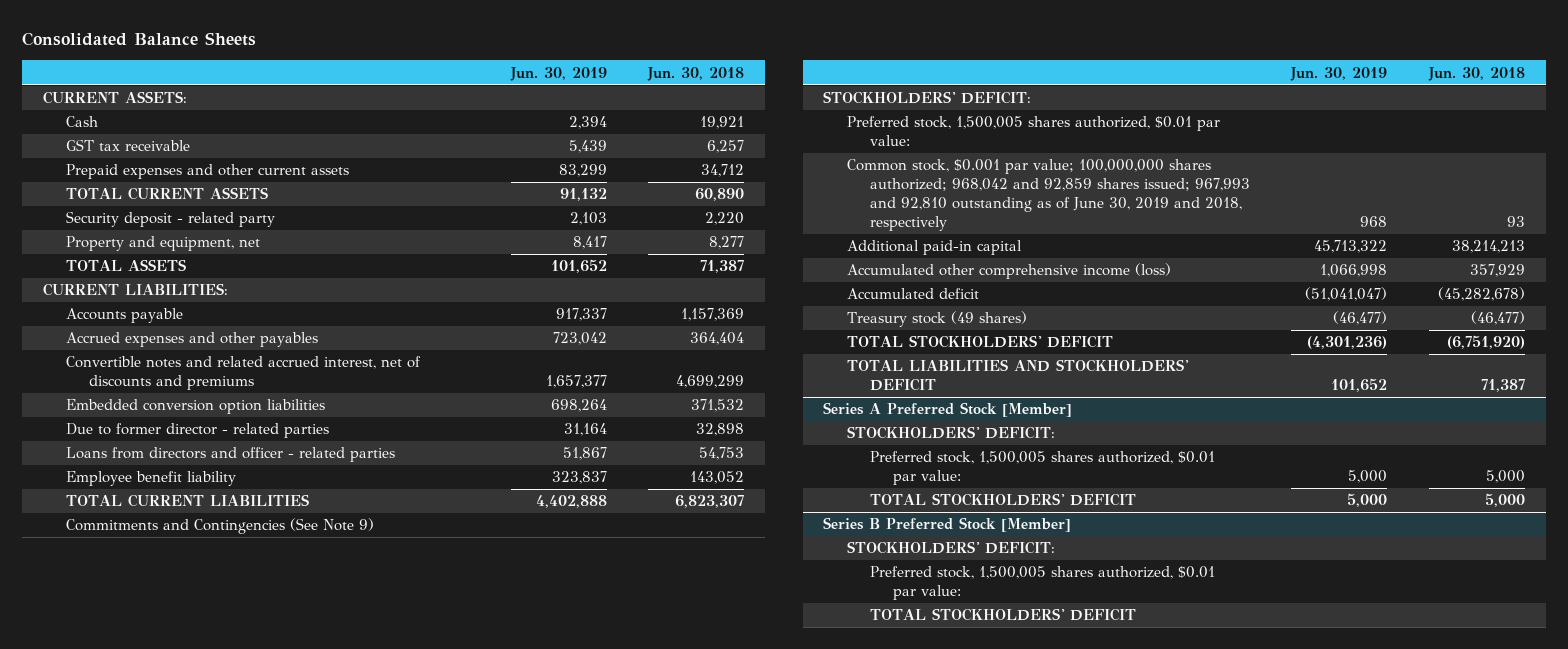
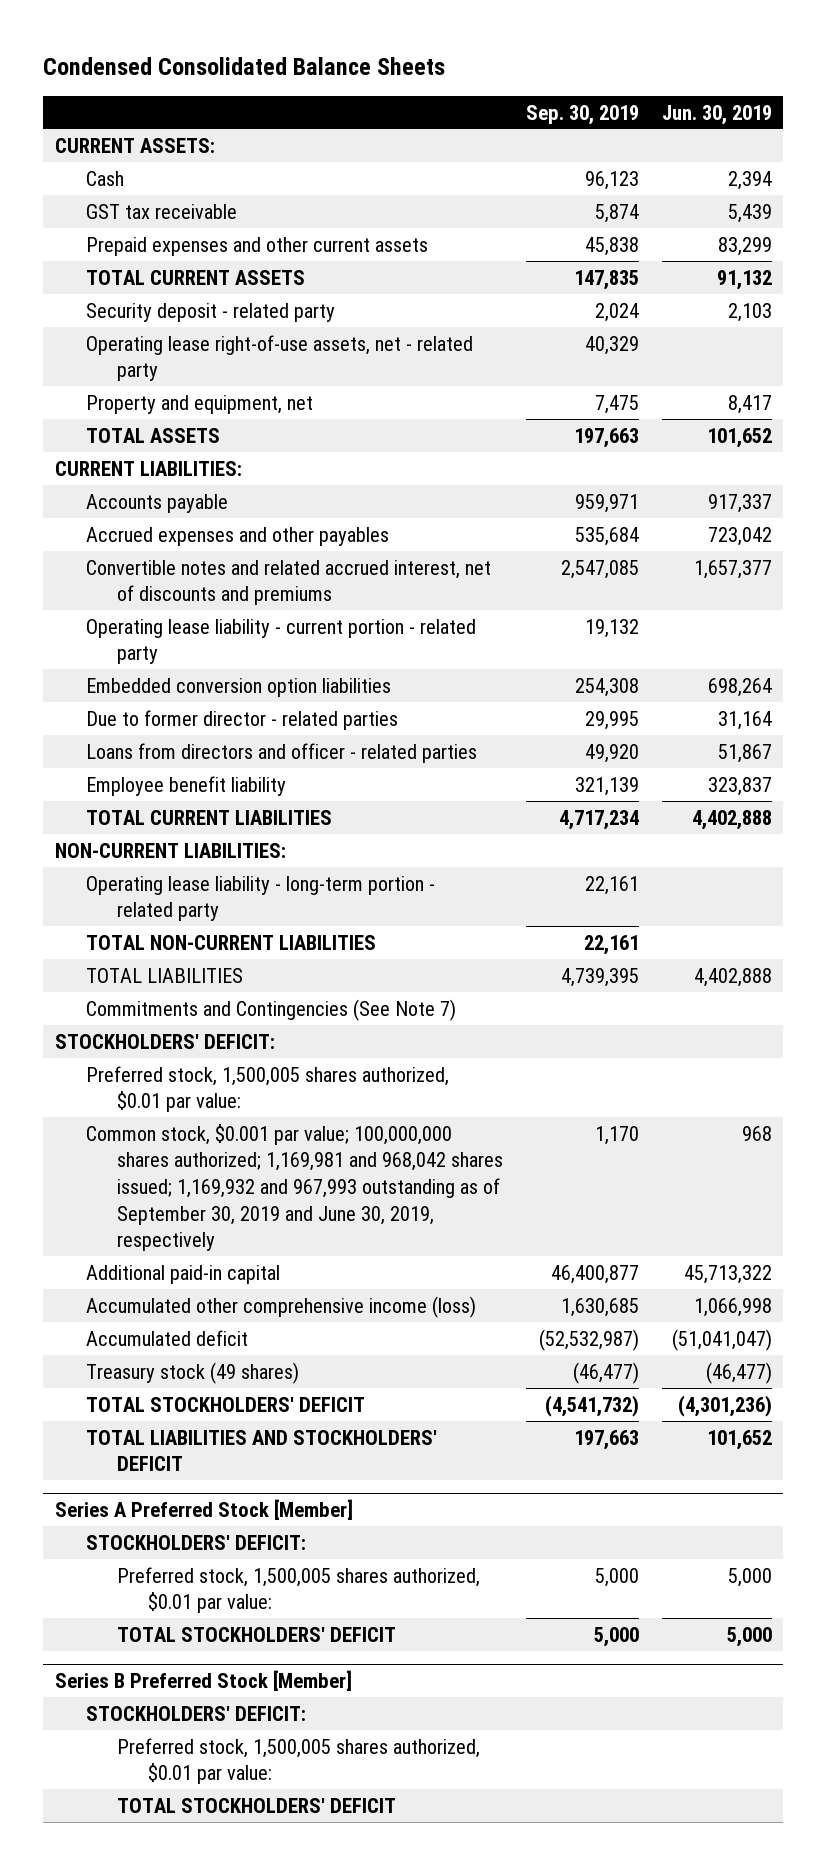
[22,32,257,47] Consolidated Balance Sheets -> [43,57,446,76] Condensed Consolidated Balance Sheets
[647,66,745,81] Jun. 30, 2018 -> none
none -> [525,104,639,125] Sep. 30, 2019
none -> [85,334,473,382] Operating lease right-of-use assets, net - related party
none -> [85,618,476,665] Operating lease liability - current portion - related party
none -> [54,842,286,858] NON-CURRENT LIABILITIES:
none -> [85,875,435,922] Operating lease liability - long-term portion - related party
none -> [85,934,376,950] TOTAL NON-CURRENT LIABILITIES
none -> [85,967,243,983] TOTAL LIABILITIES
[65,518,374,535] Commitments and Contingencies (See Note 9) -> [85,998,456,1021] Commitments and Contingencies (See Note 7)
[846,159,1250,231] Common stock, $0.001 par value; 100,000,000 shares authorized; 968,042 and 92,859 shares issued; 967,993 and 92,810 outstanding as of June 30, 2019 and 2018, respectively -> [85,1123,503,1252] Common stock, $0.001 par value; 100,000,000 shares authorized; 1,169,981 and 968,042 shares issued; 1,169,932 and 967,993 outstanding as of September 30, 2019 and June 30, 2019, respectively

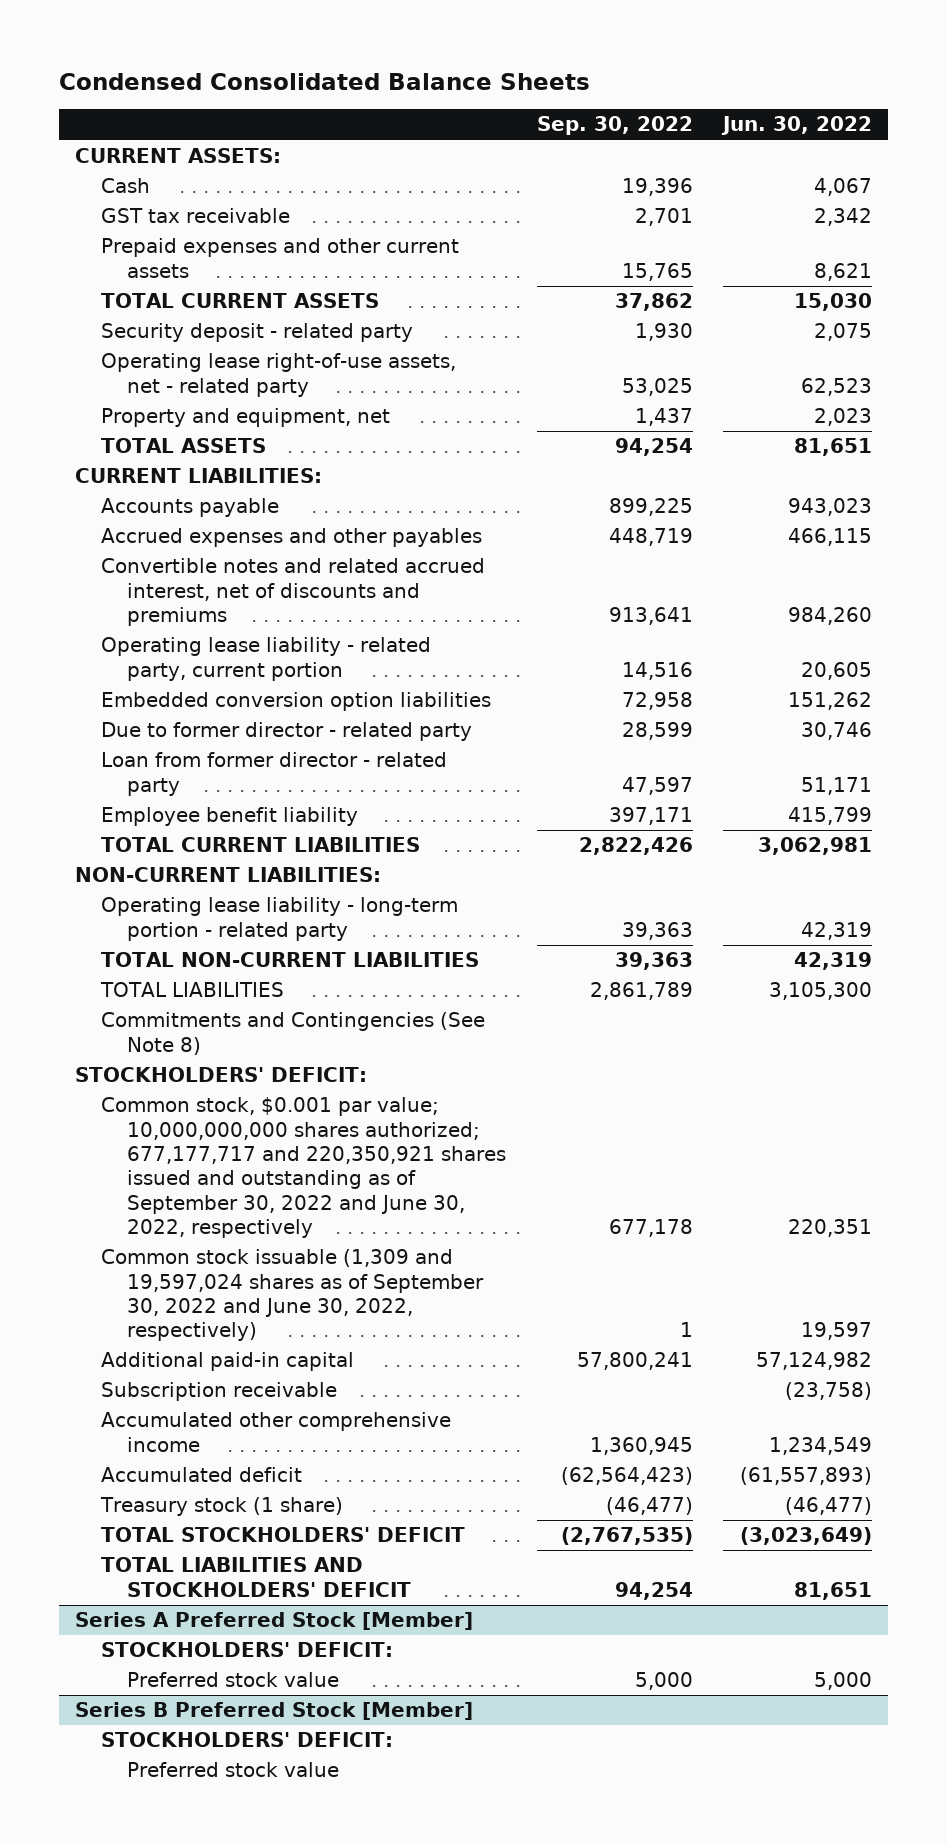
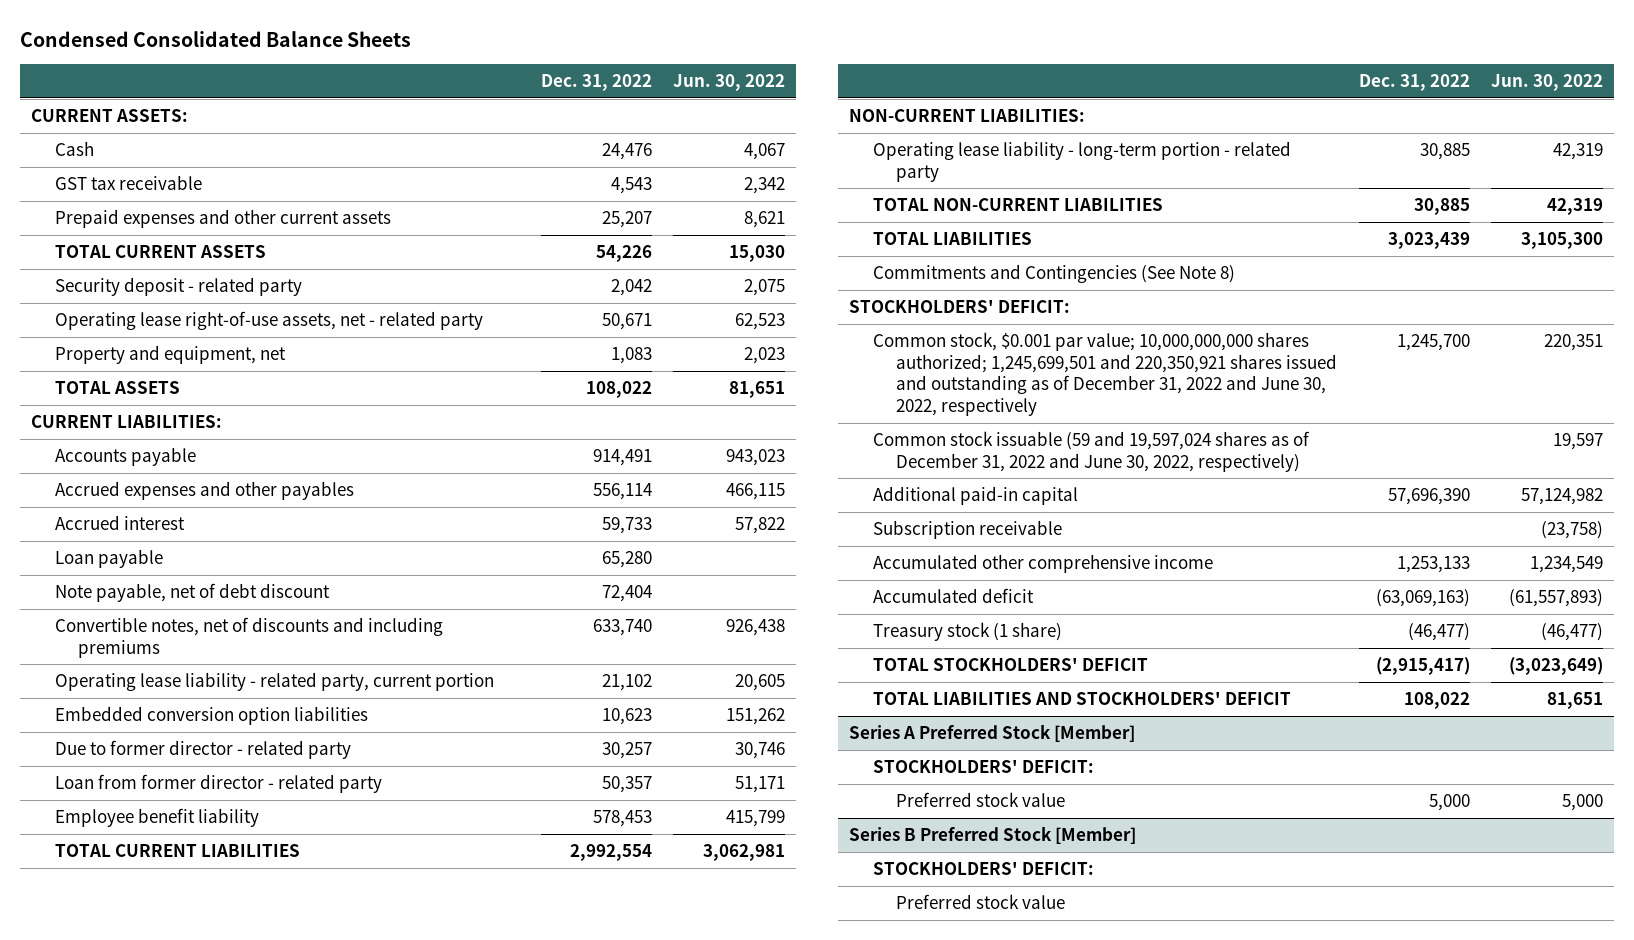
[536,116,693,136] Sep. 30, 2022 -> none
none -> [540,74,652,92] Dec. 31, 2022
none -> [54,515,185,531] Accrued interest
none -> [54,549,163,569] Loan payable
none -> [54,583,330,603] Note payable, net of debt discount
[100,558,485,626] Convertible notes and related accrued interest, net of discounts and premiums -> [54,617,443,658] Convertible notes, net of discounts and including premiums
[788,606,873,625] 984,260 -> [725,619,785,637] 926,438
[100,1097,507,1238] Common stock, $0.001 par value; 10,000,000,000 shares authorized; 677,177,717 and 220,350,921 shares issued and outstanding as of September 30, 2022 and June 30, 2022, respectively -> [872,332,1338,417] Common stock, $0.001 par value; 10,000,000,000 shares authorized; 1,245,699,501 and 220,350,921 shares issued and outstanding as of December 31, 2022 and June 30, 2022, respectively
[100,1249,485,1342] Common stock issuable (1,309 and 19,597,024 shares as of September 30, 2022 and June 30, 2022, respectively) -> [872,431,1310,472] Common stock issuable (59 and 19,597,024 shares as of December 31, 2022 and June 30, 2022, respectively)

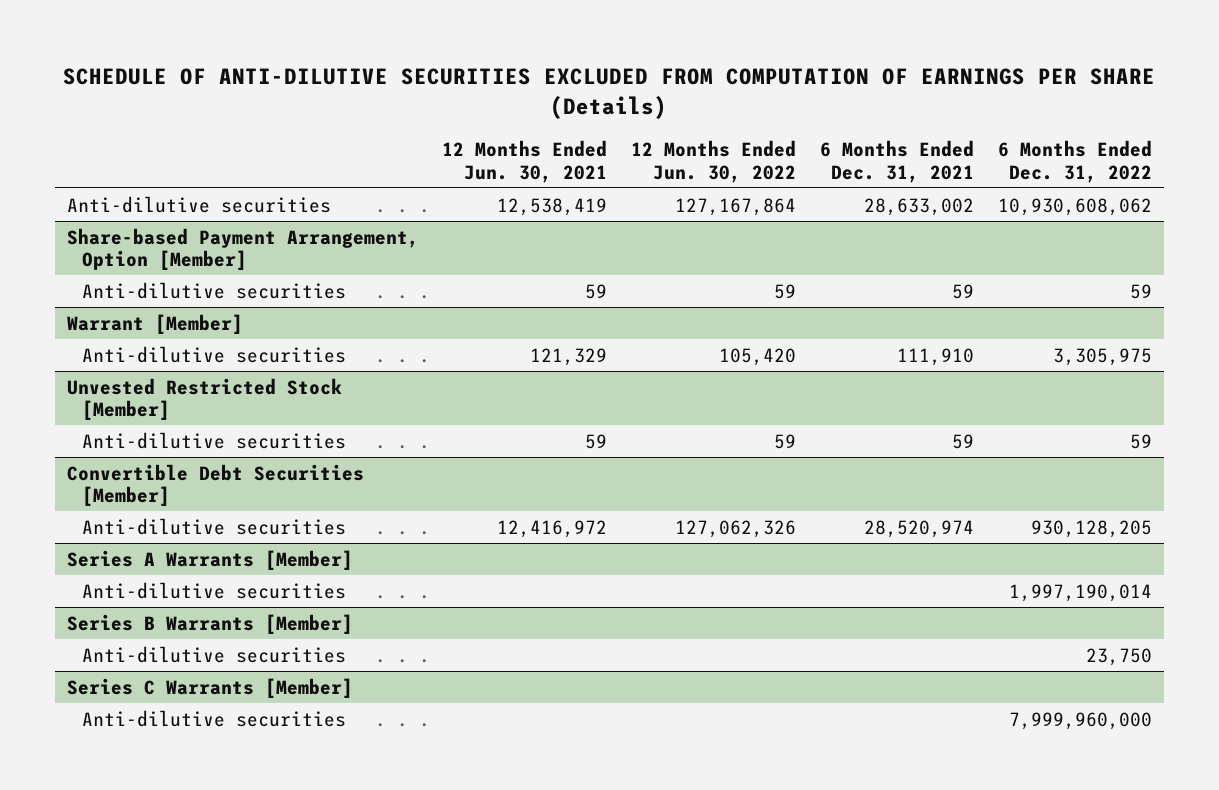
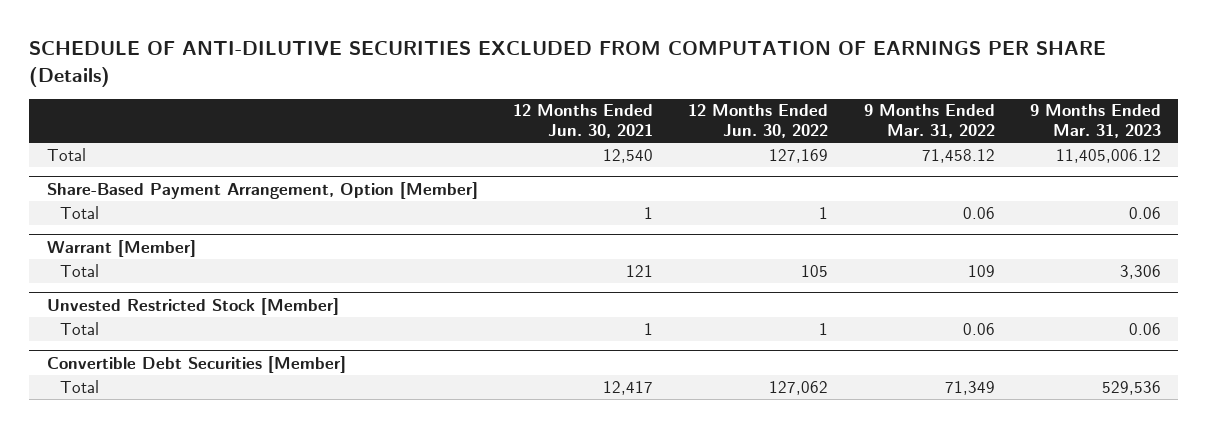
[820,140,975,183] 6 Months Ended Dec. 31, 2021 -> none
[998,140,1153,183] 6 Months Ended Dec. 31, 2022 -> none
none -> [863,104,995,139] 9 Months Ended Mar. 31, 2022
none -> [1029,104,1161,139] 9 Months Ended Mar. 31, 2023
[66,195,331,213] Anti-dilutive securities -> none
[82,281,347,299] Anti-dilutive securities -> none
none -> [46,147,86,161] Total
[66,227,419,271] Share-based Payment Arrangement, Option [Member] -> [46,181,478,199] Share-Based Payment Arrangement, Option [Member]
none -> [59,205,99,219] Total
[82,345,347,363] Anti-dilutive securities -> none
none -> [59,263,99,277] Total
[82,431,347,449] Anti-dilutive securities -> none
none -> [59,321,99,335] Total
[82,517,347,535] Anti-dilutive securities -> none
[66,549,353,570] Series A Warrants [Member] -> none
[82,581,347,599] Anti-dilutive securities -> none
[66,613,353,634] Series B Warrants [Member] -> none
[82,645,347,663] Anti-dilutive securities -> none
[66,677,353,698] Series C Warrants [Member] -> none
[82,709,347,727] Anti-dilutive securities -> none
none -> [59,379,99,393] Total

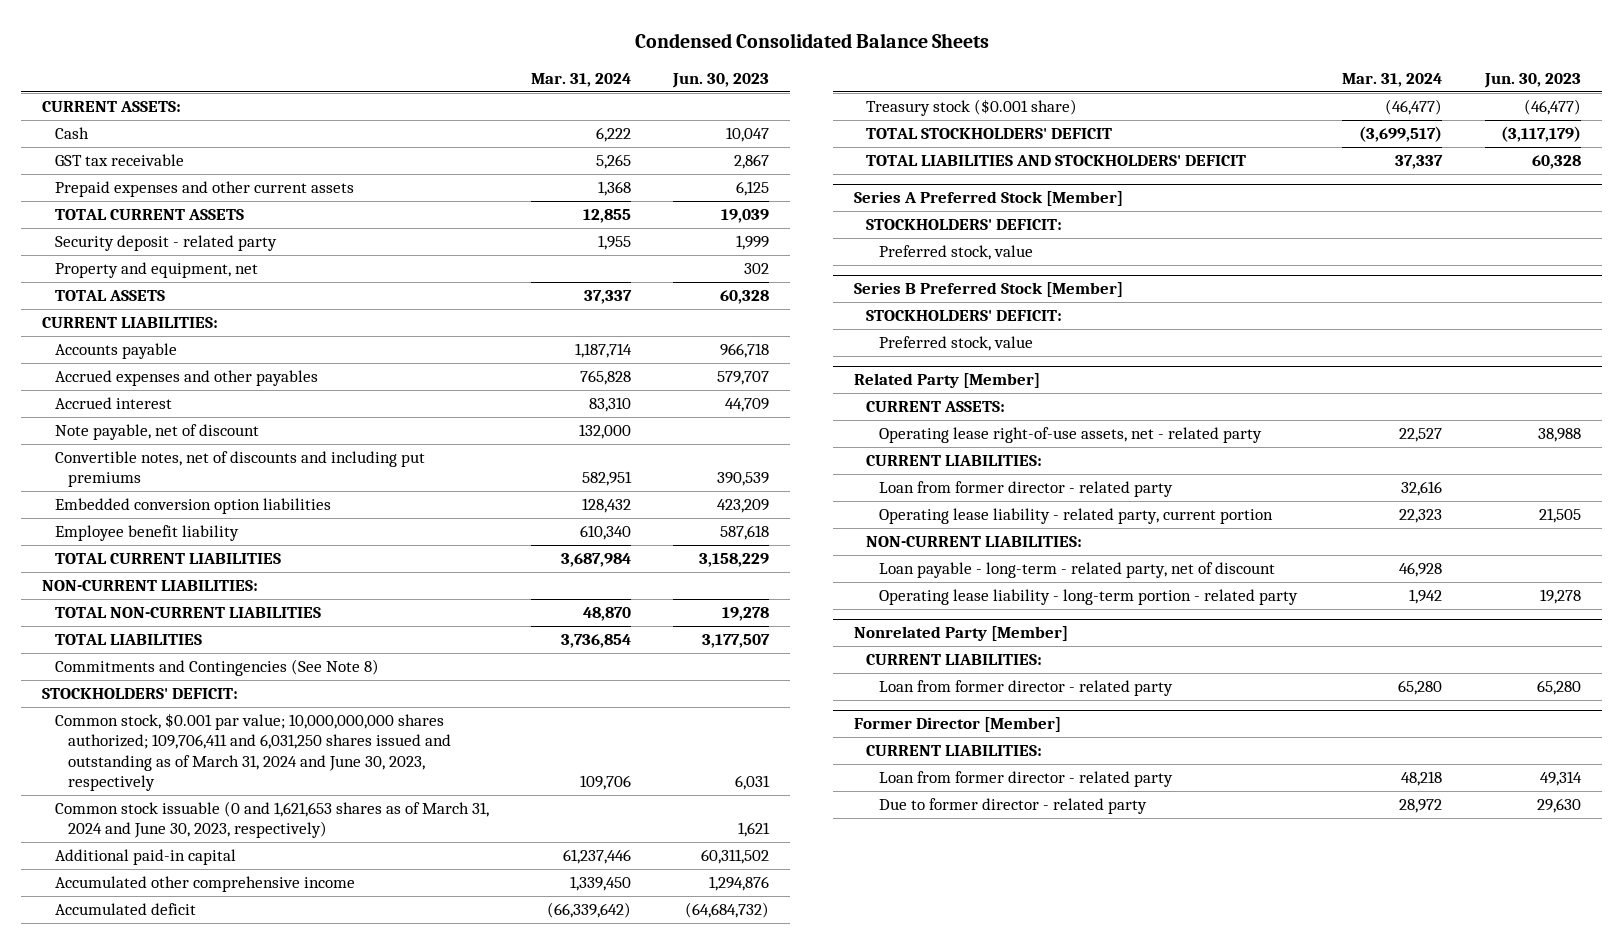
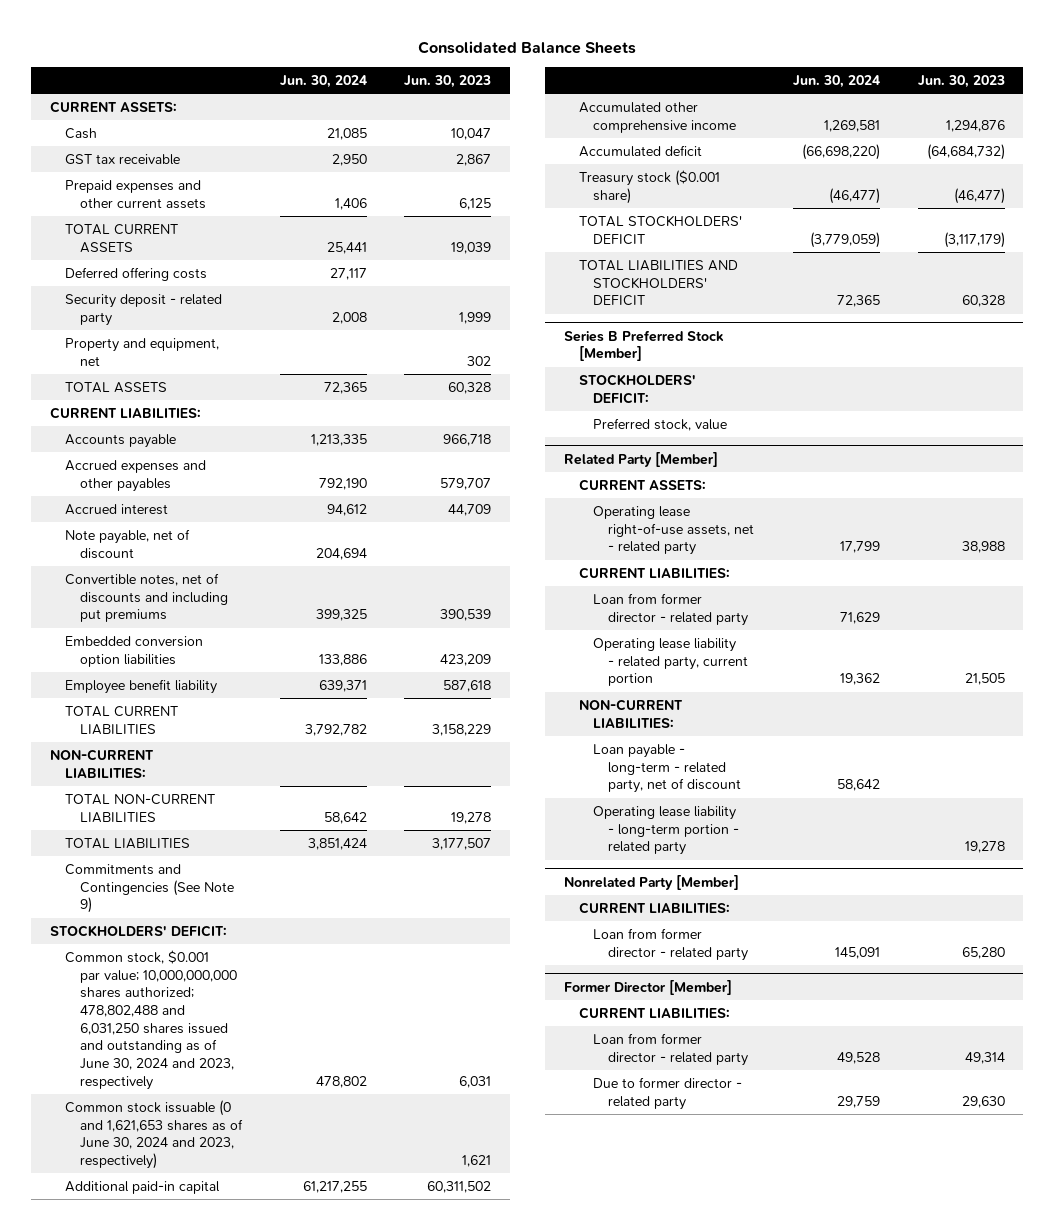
[634,32,989,48] Condensed Consolidated Balance Sheets -> [418,41,637,55] Consolidated Balance Sheets
[531,72,632,87] Mar. 31, 2024 -> none
none -> [279,75,367,89] Jun. 30, 2024
none -> [65,266,208,281] Deferred offering costs
[55,659,380,677] Commitments and Contingencies (See Note 8) -> [65,863,235,914] Commitments and Contingencies (See Note 9)
[55,713,452,791] Common stock, $0.001 par value; 10,000,000,000 shares authorized; 109,706,411 and 6,031,250 shares issued and outstanding as of March 31, 2024 and June 30, 2023, respectively -> [65,949,238,1090] Common stock, $0.001 par value; 10,000,000,000 shares authorized; 478,802,488 and 6,031,250 shares issued and outstanding as of June 30, 2024 and 2023, respectively
[55,801,490,839] Common stock issuable (0 and 1,621,653 shares as of March 31, 2024 and June 30, 2023, respectively) -> [65,1099,244,1169] Common stock issuable (0 and 1,621,653 shares as of June 30, 2024 and 2023, respectively)
[853,191,1123,207] Series A Preferred Stock [Member] -> none
[866,219,1063,231] STOCKHOLDERS' DEFICIT: -> none
[879,245,1034,261] Preferred stock, value -> none

